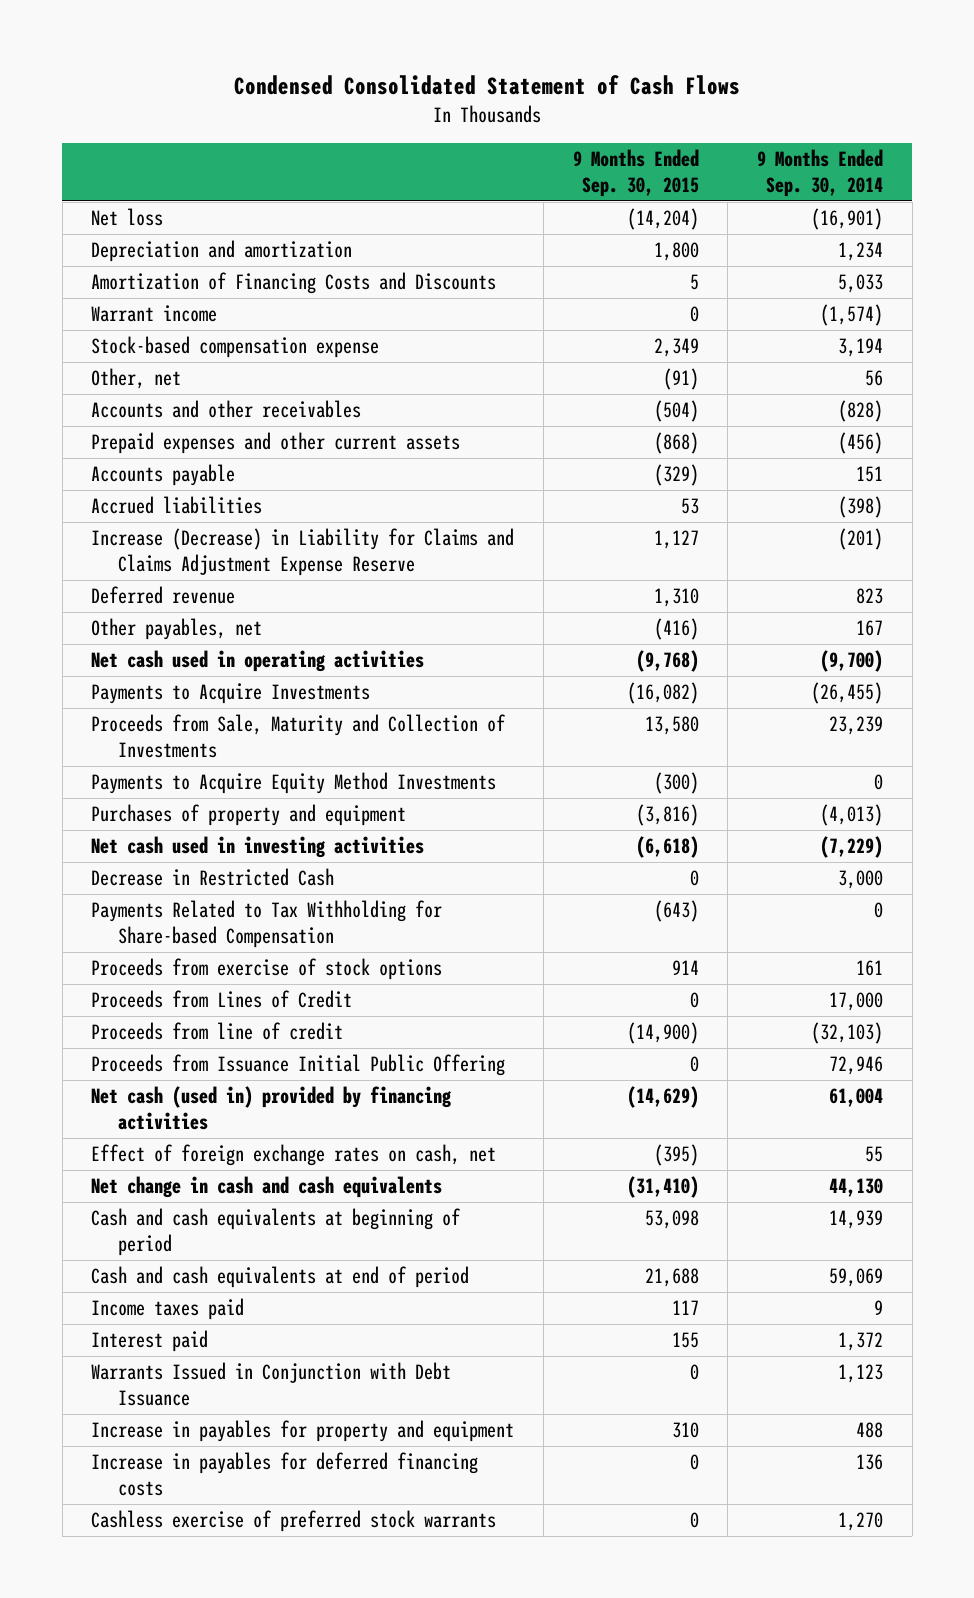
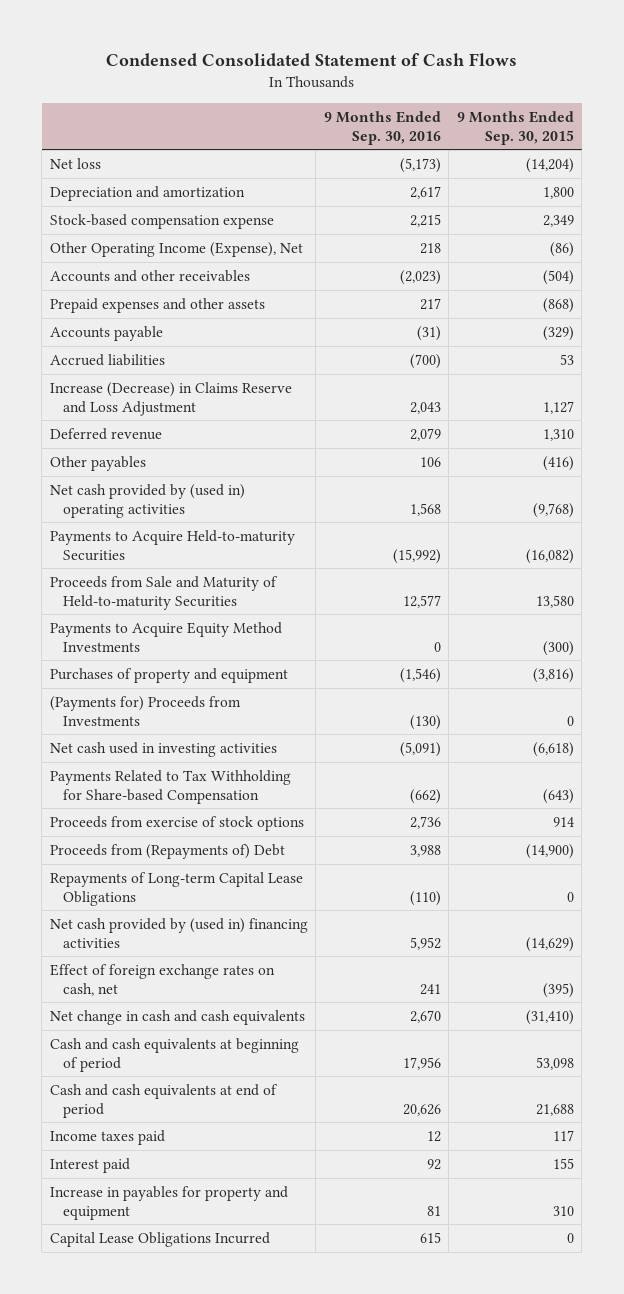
[757,148,884,198] 9 Months Ended Sep. 30, 2014 -> none
none -> [323,111,441,145] 9 Months Ended Sep. 30, 2016
[91,272,497,295] Amortization of Financing Costs and Discounts -> none
[91,305,218,323] Warrant income -> none
[91,368,182,390] Other, net -> none
none -> [49,242,303,258] Other Operating Income (Expense), Net
[91,432,461,455] Prepaid expenses and other current assets -> [49,298,265,314] Prepaid expenses and other assets
[91,528,515,577] Increase (Decrease) in Liability for Claims and Claims Adjustment Expense Reserve -> [49,382,292,416] Increase (Decrease) in Claims Reserve and Loss Adjustment
[91,618,263,641] Other payables, net -> [49,456,146,472] Other payables
[91,650,425,673] Net cash used in operating activities -> [49,484,245,518] Net cash provided by (used in) operating activities
[91,683,371,705] Payments to Acquire Investments -> [49,530,295,561] Payments to Acquire Held-to-maturity Securities
[91,714,507,759] Proceeds from Sale, Maturity and Collection of Investments -> [49,576,278,610] Proceeds from Sale and Maturity of Held-to-maturity Securities
none -> [49,696,241,726] (Payments for) Proceeds from Investments
[91,868,335,887] Decrease in Restricted Cash -> none
[91,990,353,1009] Proceeds from Lines of Credit -> none
[91,1054,506,1077] Proceeds from Issuance Initial Public Offering -> none
[91,1022,344,1041] Proceeds from line of credit -> [49,844,285,860] Proceeds from (Repayments of) Debt
none -> [49,872,303,906] Repayments of Long-term Capital Lease Obligations
[91,1086,453,1131] Net cash (used in) provided by financing activities -> [49,918,308,948] Net cash provided by (used in) financing activities
[91,1362,452,1407] Warrants Issued in Conjunction with Debt Issuance -> none
[91,1452,479,1497] Increase in payables for deferred financing costs -> none
[91,1510,497,1533] Cashless exercise of preferred stock warrants -> none
none -> [49,1232,270,1248] Capital Lease Obligations Incurred

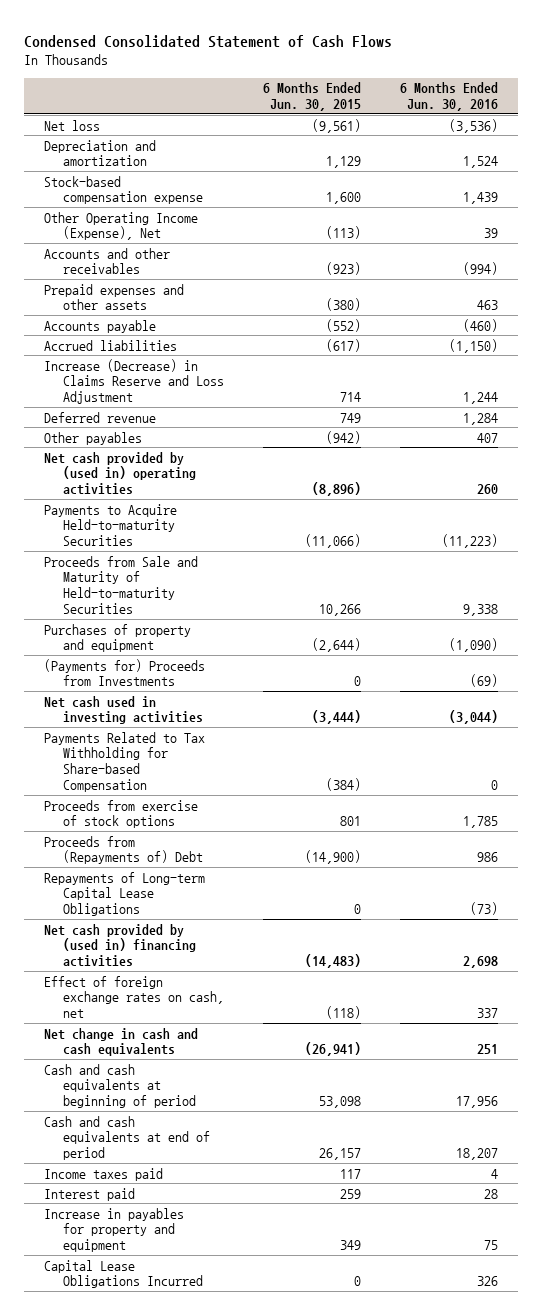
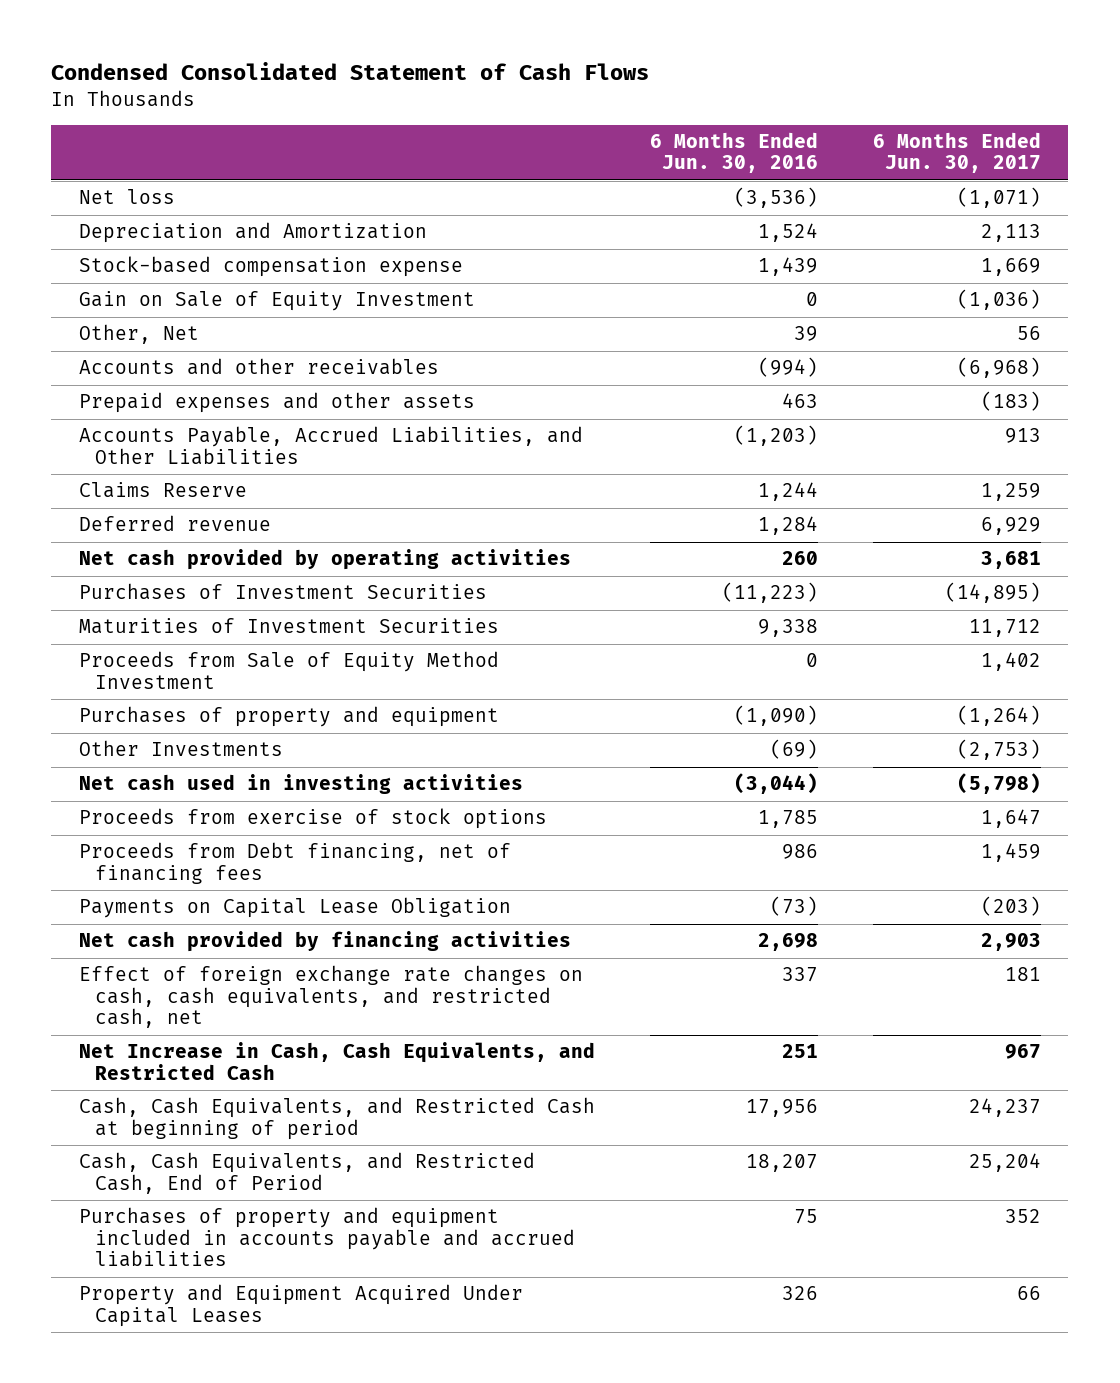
[263,82,362,112] 6 Months Ended Jun. 30, 2015 -> none
none -> [872,131,1041,174] 6 Months Ended Jun. 30, 2017
[43,139,156,167] Depreciation and amortization -> [78,222,427,244] Depreciation and Amortization
none -> [78,291,475,312] Gain on Sale of Equity Investment
[43,211,198,241] Other Operating Income (Expense), Net -> [78,324,199,345] Other, Net
[43,319,156,333] Accounts payable -> none
[43,339,177,351] Accrued liabilities -> none
none -> [78,426,583,465] Accounts Payable, Accrued Liabilities, and Other Liabilities
[43,358,225,405] Increase (Decrease) in Claims Reserve and Loss Adjustment -> [78,482,247,499] Claims Reserve
[43,431,142,445] Other payables -> none
[43,451,197,496] Net cash provided by (used in) operating activities -> [78,549,571,571] Net cash provided by operating activities
[43,503,177,547] Payments to Acquire Held-to-maturity Securities -> [78,583,487,601] Purchases of Investment Securities
[43,555,198,614] Proceeds from Sale and Maturity of Held-to-maturity Securities -> [78,618,499,635] Maturities of Investment Securities
none -> [78,651,499,689] Proceeds from Sale of Equity Method Investment
[43,658,205,687] (Payments for) Proceeds from Investments -> [78,740,283,757] Other Investments
[43,731,205,792] Payments Related to Tax Withholding for Share-based Compensation -> none
[43,1167,163,1181] Income taxes paid -> none
[43,1187,135,1201] Interest paid -> none
[43,835,204,865] Proceeds from (Repayments of) Debt -> [78,842,511,884] Proceeds from Debt financing, net of financing fees
[43,871,205,917] Repayments of Long-term Capital Lease Obligations -> [78,897,511,919] Payments on Capital Lease Obligation
[43,923,197,968] Net cash provided by (used in) financing activities -> [78,931,571,953] Net cash provided by financing activities
[43,975,225,1019] Effect of foreign exchange rates on cash, net -> [78,965,583,1029] Effect of foreign exchange rate changes on cash, cash equivalents, and restricted cash, net
[43,1027,198,1057] Net change in cash and cash equivalents -> [78,1042,595,1080] Net Increase in Cash, Cash Equivalents, and Restricted Cash
[43,1063,197,1109] Cash and cash equivalents at beginning of period -> [78,1097,595,1140] Cash, Cash Equivalents, and Restricted Cash at beginning of period
[43,1115,211,1161] Cash and cash equivalents at end of period -> [78,1152,535,1194] Cash, Cash Equivalents, and Restricted Cash, End of Period
[43,1207,184,1253] Increase in payables for property and equipment -> [78,1207,576,1268] Purchases of property and equipment included in accounts payable and accrued liabilities
[43,1259,204,1289] Capital Lease Obligations Incurred -> [78,1284,523,1327] Property and Equipment Acquired Under Capital Leases

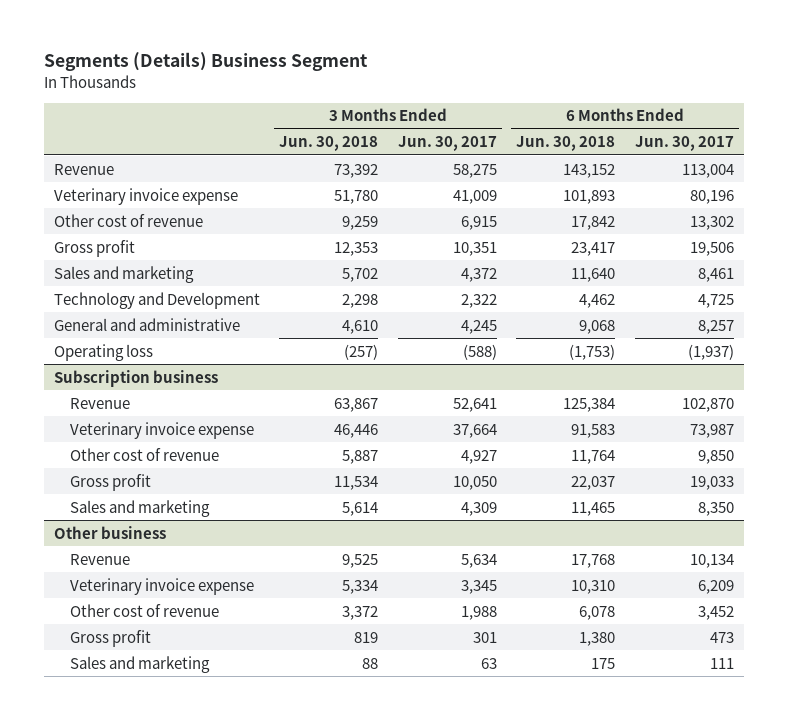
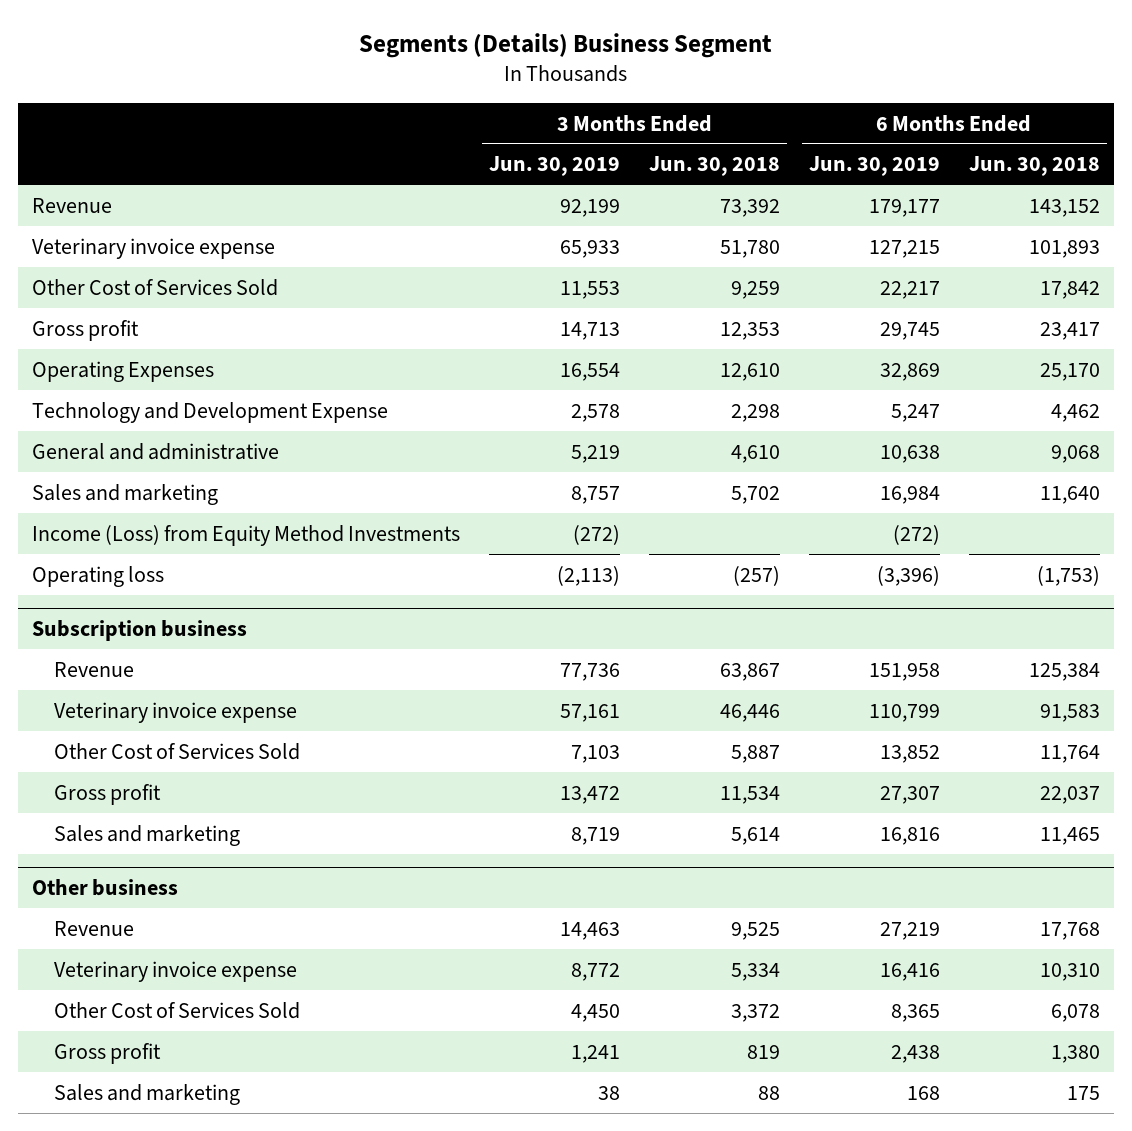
[397,136,497,152] Jun. 30, 2017 -> none
[634,136,734,152] Jun. 30, 2017 -> none
none -> [489,156,621,177] Jun. 30, 2019
none -> [808,156,940,177] Jun. 30, 2019
[53,213,203,227] Other cost of revenue -> [32,278,279,296] Other Cost of Services Sold
none -> [32,360,215,382] Operating Expenses
[53,291,260,309] Technology and Development -> [32,401,389,423] Technology and Development Expense
[53,265,194,283] Sales and marketing -> [32,483,219,505] Sales and marketing
none -> [32,524,461,546] Income (Loss) from Equity Method Investments
[70,447,220,461] Other cost of revenue -> [54,742,301,760] Other Cost of Services Sold
[70,603,220,617] Other cost of revenue -> [54,1001,301,1019] Other Cost of Services Sold

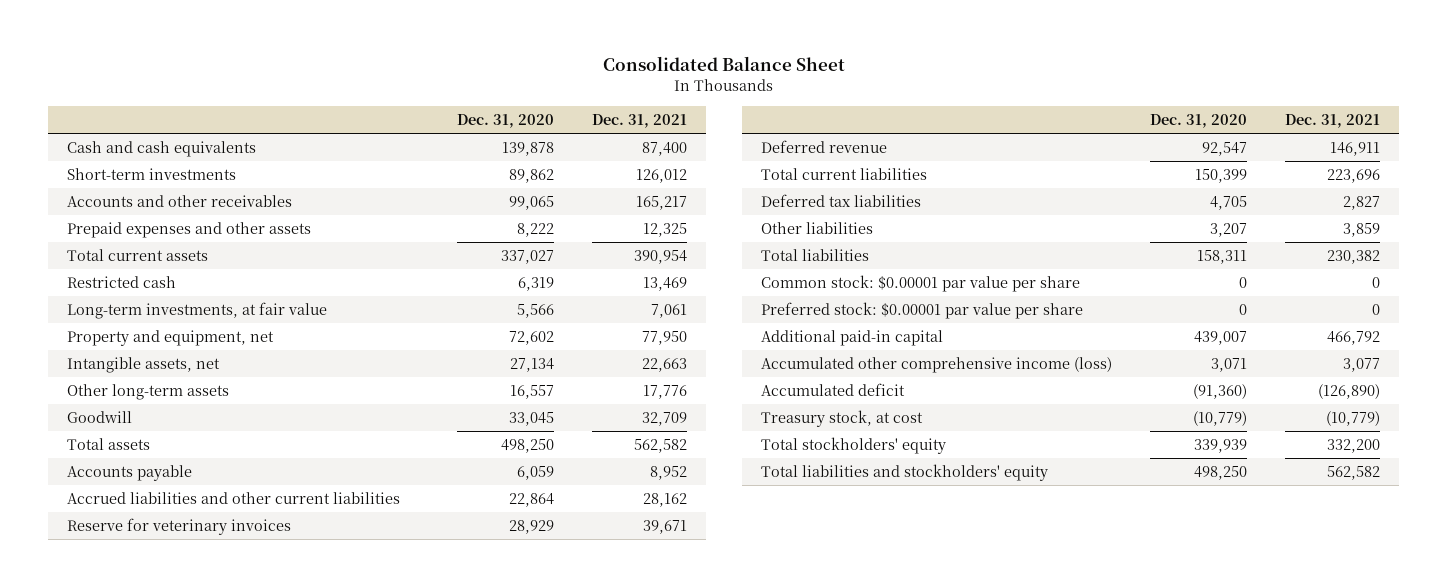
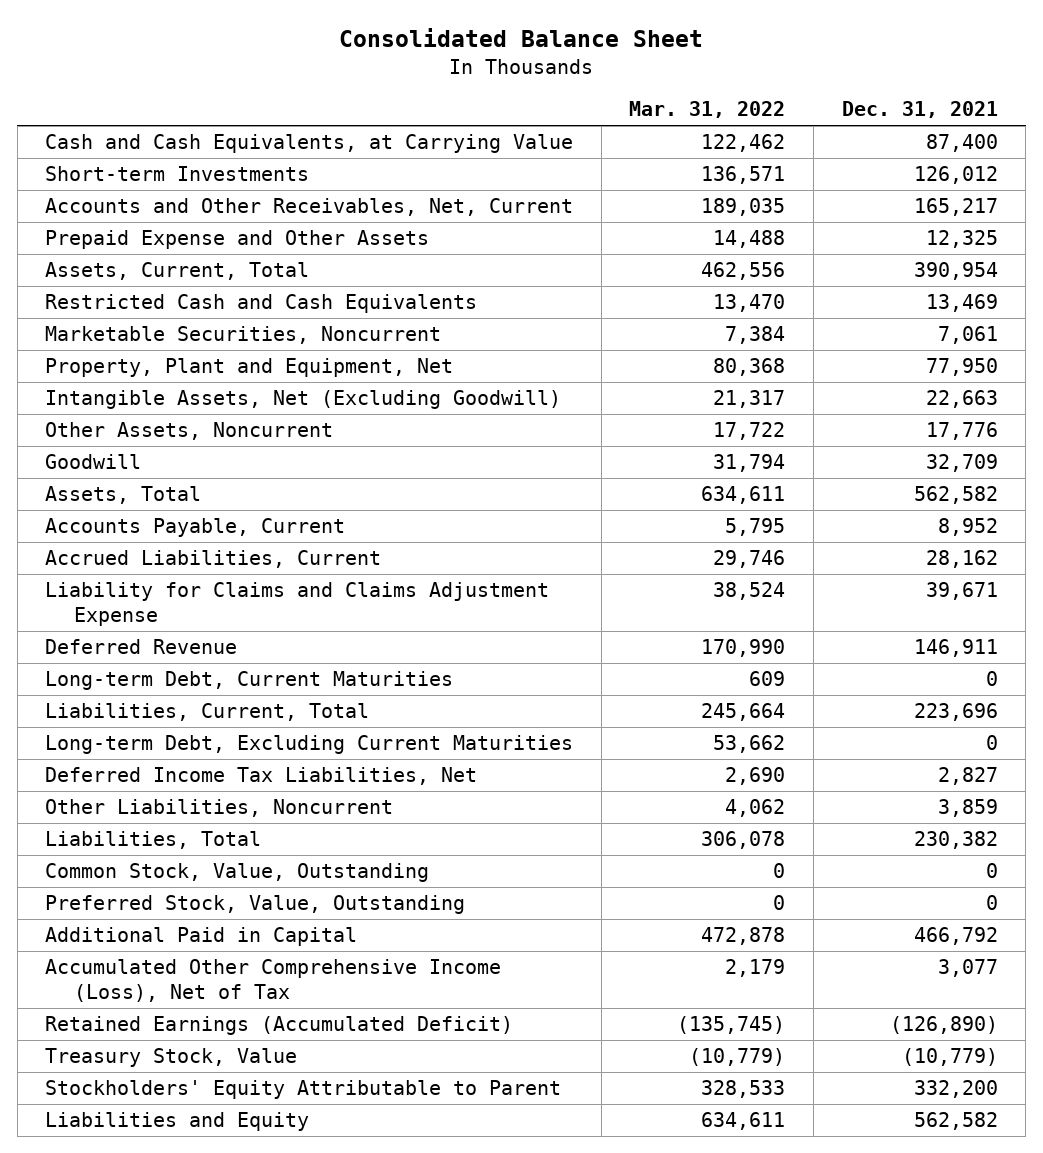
[456,113,554,128] Dec. 31, 2020 -> none
none -> [629,101,786,119] Mar. 31, 2022
[67,141,257,158] Cash and cash equivalents -> [45,133,574,153] Cash and Cash Equivalents, at Carrying Value
[67,168,237,181] Short-term investments -> [45,165,310,181] Short-term Investments
[67,195,293,208] Accounts and other receivables -> [45,197,574,216] Accounts and Other Receivables, Net, Current
[67,222,312,239] Prepaid expenses and other assets -> [45,229,430,249] Prepaid Expense and Other Assets
[67,249,209,262] Total current assets -> [45,261,310,280] Assets, Current, Total
[67,276,177,289] Restricted cash -> [45,293,478,313] Restricted Cash and Cash Equivalents
[67,302,328,320] Long-term investments, at fair value -> [45,325,442,344] Marketable Securities, Noncurrent
[67,330,275,347] Property and equipment, net -> [45,357,454,377] Property, Plant and Equipment, Net
[67,357,221,374] Intangible assets, net -> [45,389,562,409] Intangible Assets, Net (Excluding Goodwill)
[67,384,230,401] Other long-term assets -> [45,421,334,440] Other Assets, Noncurrent
[67,438,151,451] Total assets -> [45,485,202,504] Assets, Total
[67,465,193,482] Accounts payable -> [45,517,346,537] Accounts Payable, Current
[67,492,401,505] Accrued liabilities and other current liabilities -> [45,549,382,568] Accrued Liabilities, Current
[67,518,292,536] Reserve for veterinary invoices -> [45,581,550,627] Liability for Claims and Claims Adjustment Expense
[761,140,888,154] Deferred revenue -> [45,638,238,654] Deferred Revenue
none -> [45,670,454,690] Long-term Debt, Current Maturities
[761,168,928,181] Total current liabilities -> [45,702,370,721] Liabilities, Current, Total
none -> [45,734,574,754] Long-term Debt, Excluding Current Maturities
[761,194,922,208] Deferred tax liabilities -> [45,766,478,785] Deferred Income Tax Liabilities, Net
[761,222,874,235] Other liabilities -> [45,798,394,817] Other Liabilities, Noncurrent
[761,249,870,262] Total liabilities -> [45,830,262,849] Liabilities, Total
[761,275,1081,293] Common stock: $0.00001 par value per share -> [45,862,430,882] Common Stock, Value, Outstanding
[761,302,1084,320] Preferred stock: $0.00001 par value per share -> [45,894,466,914] Preferred Stock, Value, Outstanding
[761,330,944,347] Additional paid-in capital -> [45,926,358,946] Additional Paid in Capital
[761,357,1113,374] Accumulated other comprehensive income (loss) -> [45,958,502,1003] Accumulated Other Comprehensive Income (Loss), Net of Tax
[761,383,906,397] Accumulated deficit -> [45,1015,514,1035] Retained Earnings (Accumulated Deficit)
[761,410,924,428] Treasury stock, at cost -> [45,1047,298,1067] Treasury Stock, Value
[761,437,947,455] Total stockholders' equity -> [45,1079,562,1099] Stockholders' Equity Attributable to Parent
[761,464,1049,482] Total liabilities and stockholders' equity -> [45,1111,310,1131] Liabilities and Equity

